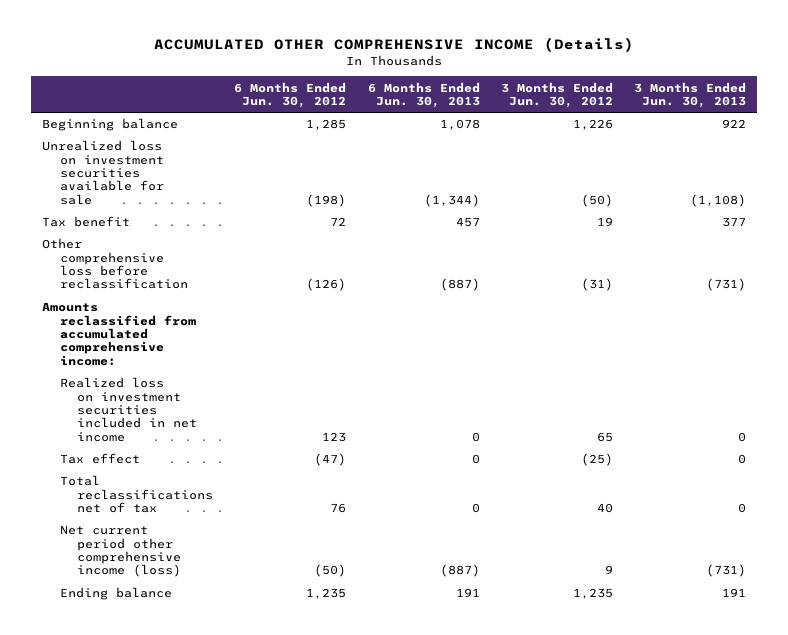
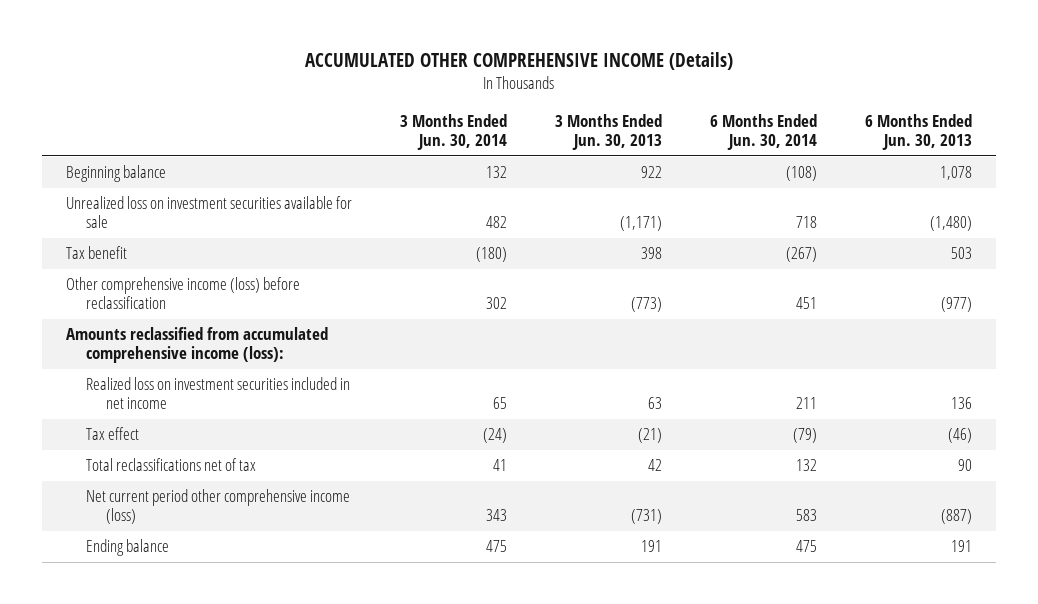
[234,81,347,109] 6 Months Ended Jun. 30, 2012 -> none
[500,81,613,109] 3 Months Ended Jun. 30, 2012 -> none
none -> [399,113,507,151] 3 Months Ended Jun. 30, 2014
none -> [709,113,817,151] 6 Months Ended Jun. 30, 2014
[423,193,480,207] (1,344) -> [930,216,973,232] (1,480)
[689,193,746,207] (1,108) -> [619,216,662,232] (1,171)
[455,217,480,228] 457 -> [951,247,973,260] 503
[721,217,746,228] 377 -> [640,247,662,260] 398
[42,238,188,290] Other comprehensive loss before reclassification -> [65,277,300,310] Other comprehensive income (loss) before reclassification
[439,278,480,292] (887) -> [941,297,973,313] (977)
[705,278,746,292] (731) -> [630,297,662,313] (773)
[42,302,196,366] Amounts reclassified from accumulated comprehensive income: -> [65,327,328,364] Amounts reclassified from accumulated comprehensive income (loss):
[471,431,480,442] 0 -> [951,397,973,410] 136
[737,431,746,442] 0 -> [647,397,662,410] 63
[471,454,480,465] 0 -> [948,428,973,444] (46)
[737,454,746,465] 0 -> [637,428,662,444] (21)
[471,502,480,513] 0 -> [958,459,973,472] 90
[737,502,746,513] 0 -> [647,459,662,472] 42

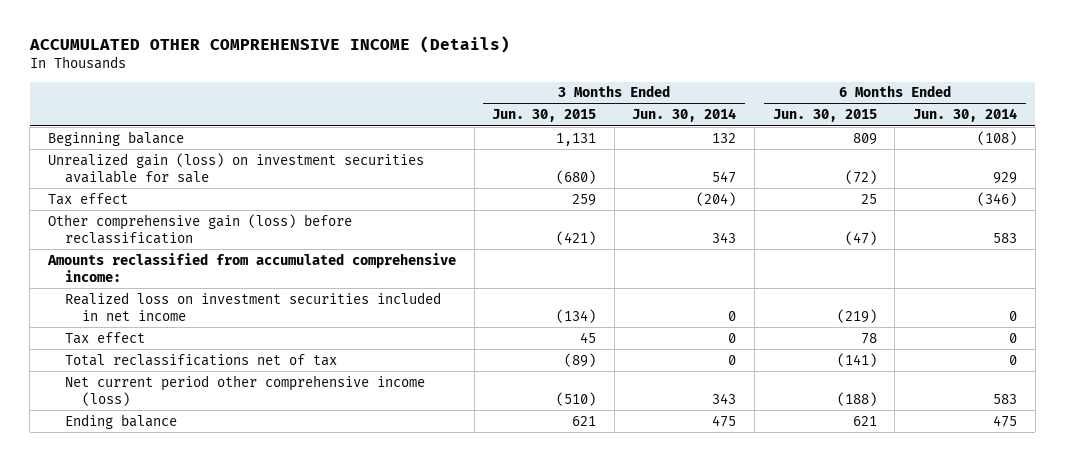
[554,113,662,151] 3 Months Ended Jun. 30, 2013 -> none
[865,113,973,151] 6 Months Ended Jun. 30, 2013 -> none
none -> [492,109,597,123] Jun. 30, 2015
none -> [772,109,877,123] Jun. 30, 2015
[65,196,352,229] Unrealized loss on investment securities available for sale -> [47,152,424,183] Unrealized gain (loss) on investment securities available for sale
[485,216,507,229] 482 -> [712,170,737,183] 547
[795,216,817,229] 718 -> [992,171,1017,184] 929
[65,246,127,260] Tax benefit -> [47,192,128,205] Tax effect
[475,247,507,263] (180) -> [696,191,737,206] (204)
[785,247,817,263] (267) -> [976,191,1017,206] (346)
[65,277,300,310] Other comprehensive income (loss) before reclassification -> [47,213,352,244] Other comprehensive gain (loss) before reclassification
[485,297,507,310] 302 -> [712,231,737,243] 343
[795,297,817,310] 451 -> [992,232,1017,243] 583
[65,327,328,364] Amounts reclassified from accumulated comprehensive income (loss): -> [46,252,456,282] Amounts reclassified from accumulated comprehensive income:
[492,397,507,410] 65 -> [728,310,737,321] 0
[795,397,817,410] 211 -> [1008,310,1017,321] 0
[482,428,507,444] (24) -> [728,332,737,343] 0
[792,428,817,444] (79) -> [1008,332,1017,343] 0
[492,459,507,472] 41 -> [728,354,737,365] 0
[795,459,817,472] 132 -> [1008,354,1017,365] 0

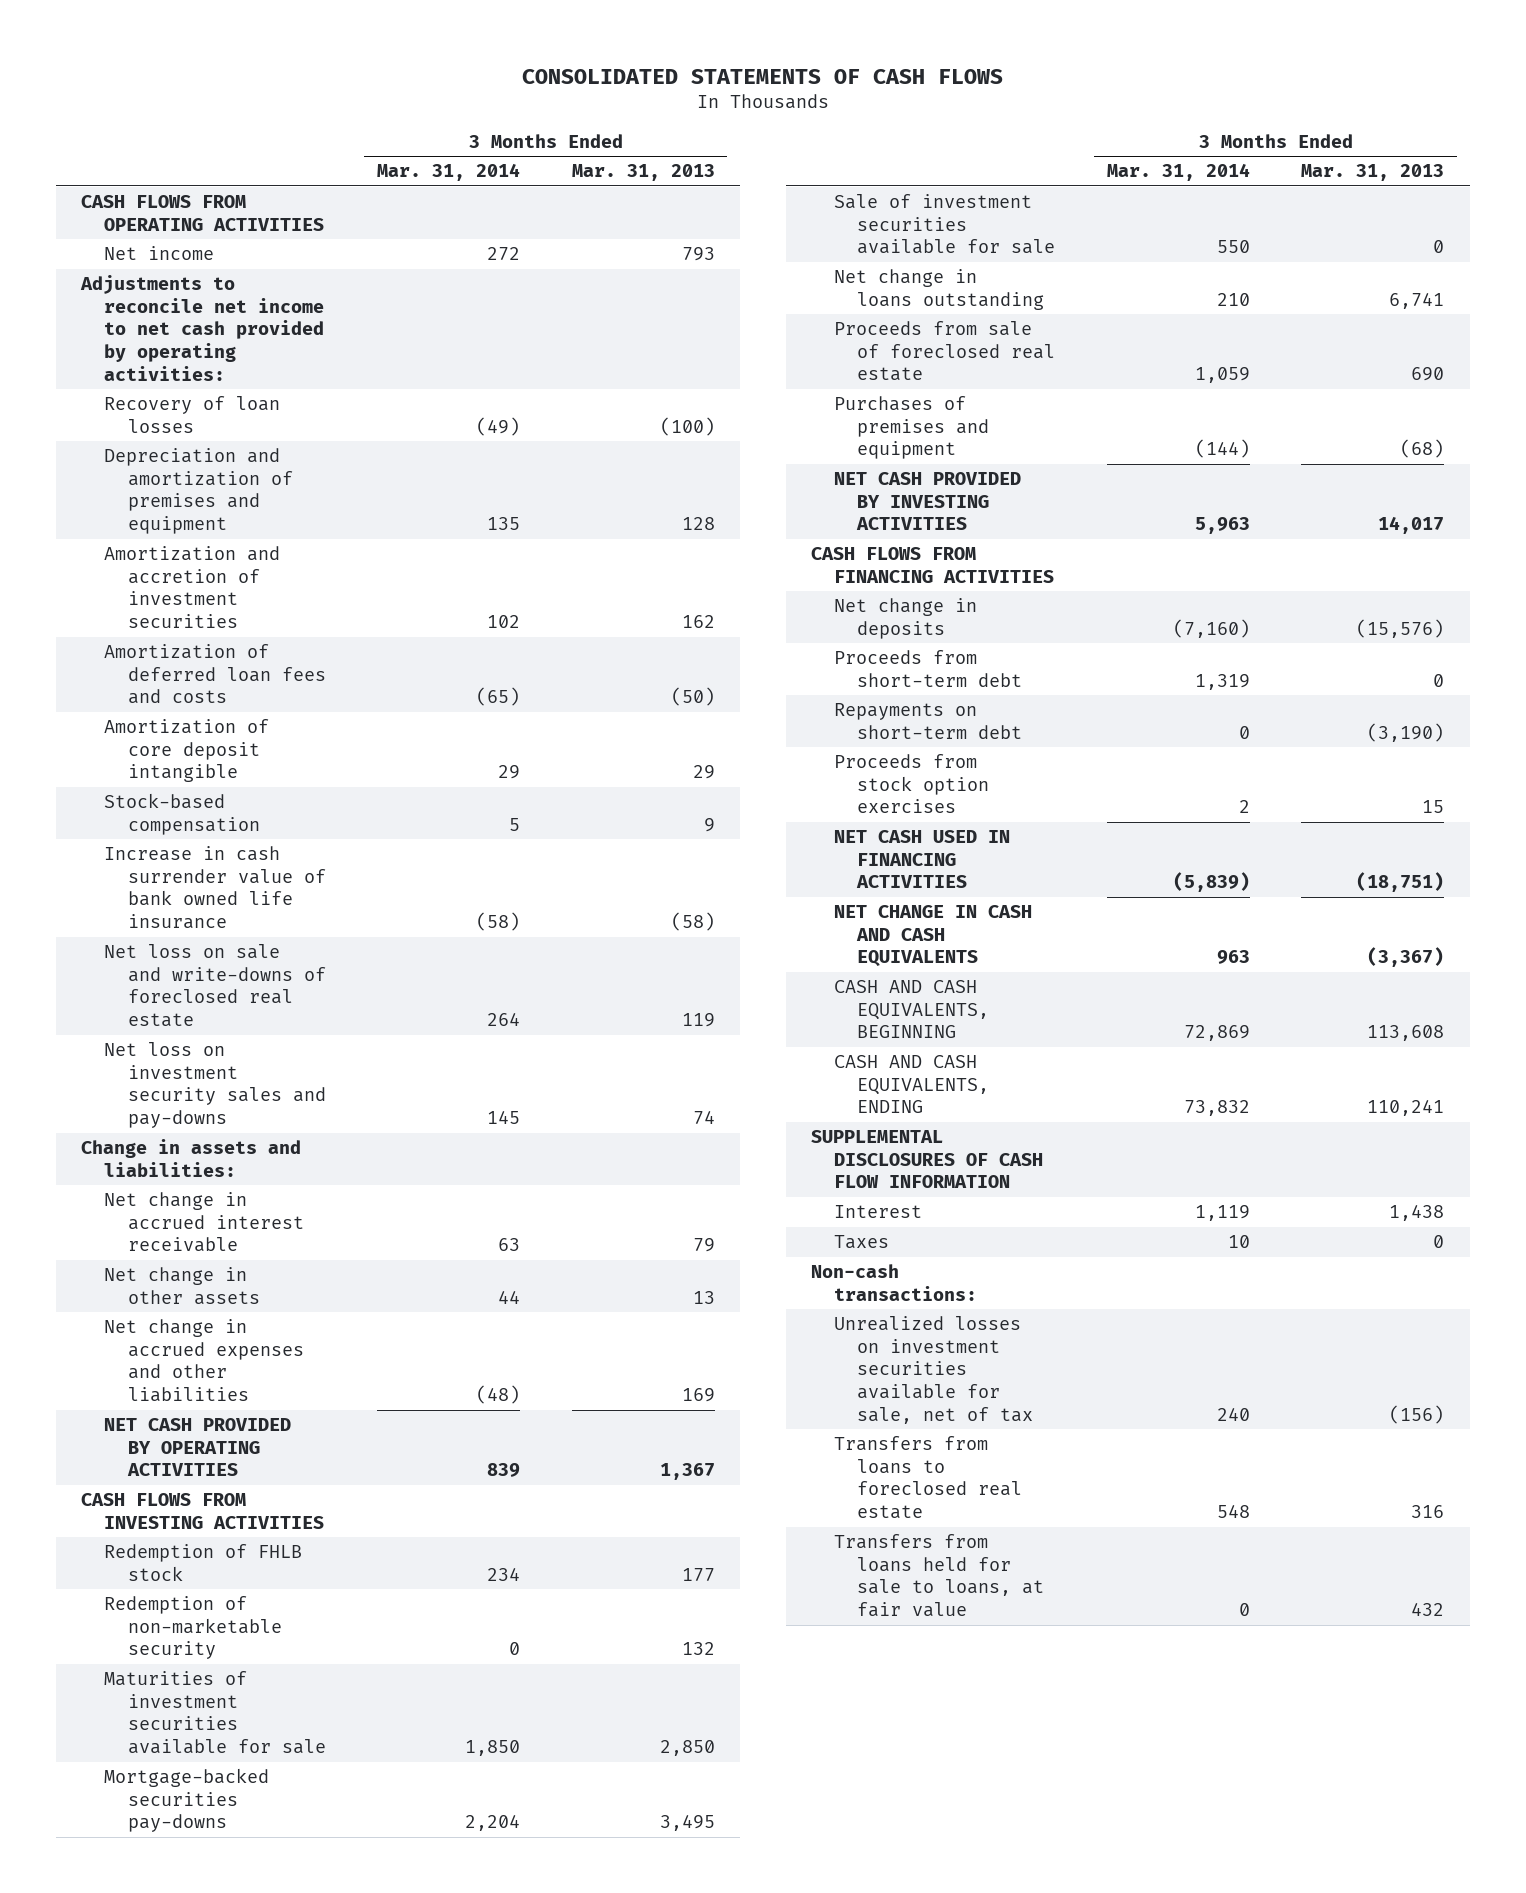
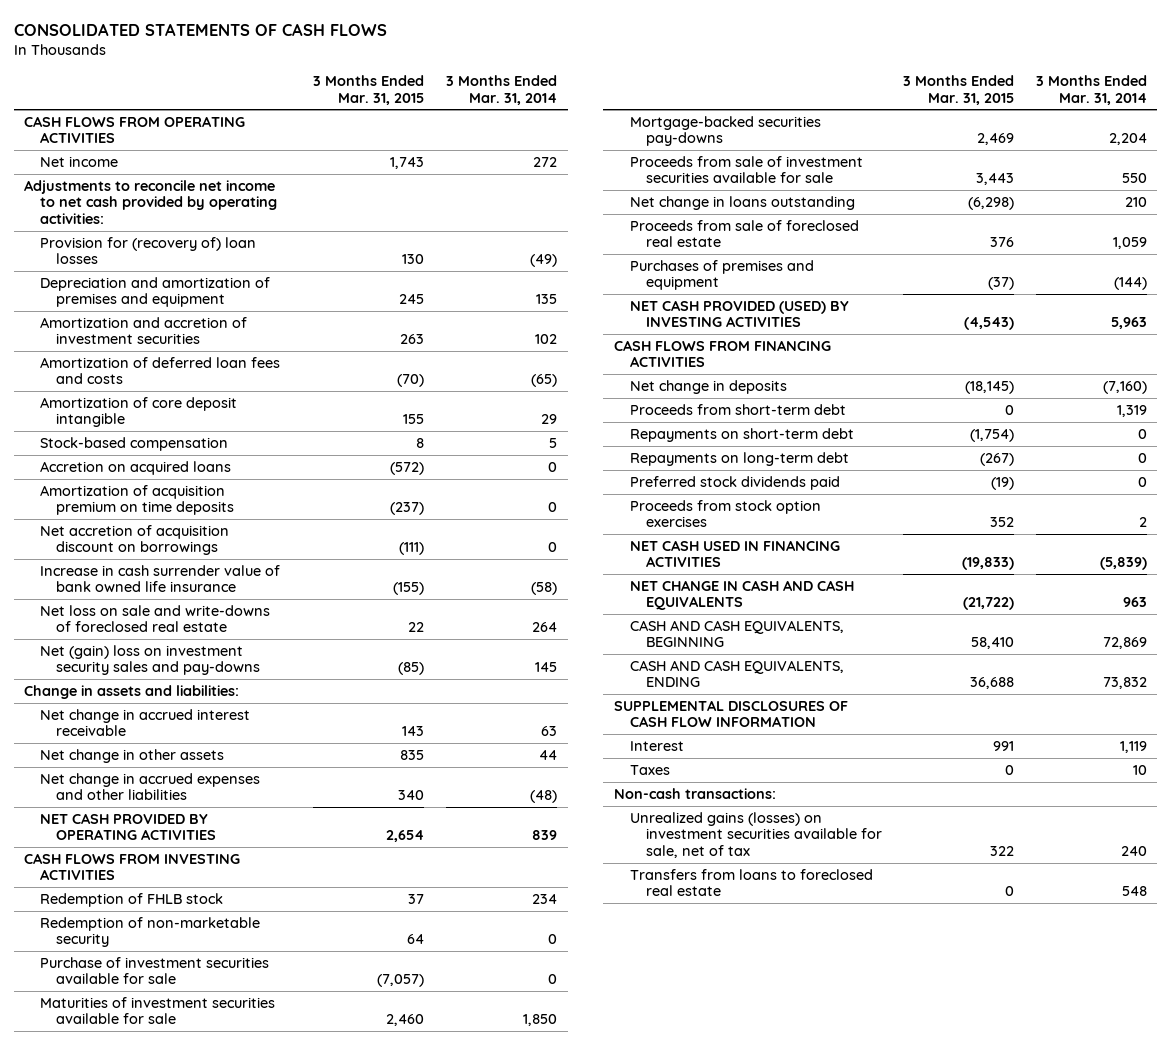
[571,164,715,182] Mar. 31, 2013 -> none
none -> [313,75,425,105] 3 Months Ended Mar. 31, 2015
[104,396,281,433] Recovery of loan losses -> [40,236,257,265] Provision for (recovery of) loan losses
none -> [40,460,232,475] Accretion on acquired loans
none -> [40,484,235,516] Amortization of acquisition premium on time deposits
none -> [40,524,230,556] Net accretion of acquisition discount on borrowings
[104,1042,326,1129] Net loss on investment security sales and pay-downs -> [40,644,261,676] Net (gain) loss on investment security sales and pay-downs
none -> [40,956,270,985] Purchase of investment securities available for sale
[834,194,1056,255] Sale of investment securities available for sale -> [629,155,863,184] Proceeds from sale of investment securities available for sale
[834,472,1022,531] NET CASH PROVIDED BY INVESTING ACTIVITIES -> [629,299,849,328] NET CASH PROVIDED (USED) BY INVESTING ACTIVITIES
none -> [629,451,849,466] Repayments on long-term debt
none -> [629,475,840,490] Preferred stock dividends paid
[834,1316,1034,1424] Unrealized losses on investment securities available for sale, net of tax -> [629,811,882,859] Unrealized gains (losses) on investment securities available for sale, net of tax
[834,1534,1045,1618] Transfers from loans held for sale to loans, at fair value -> none

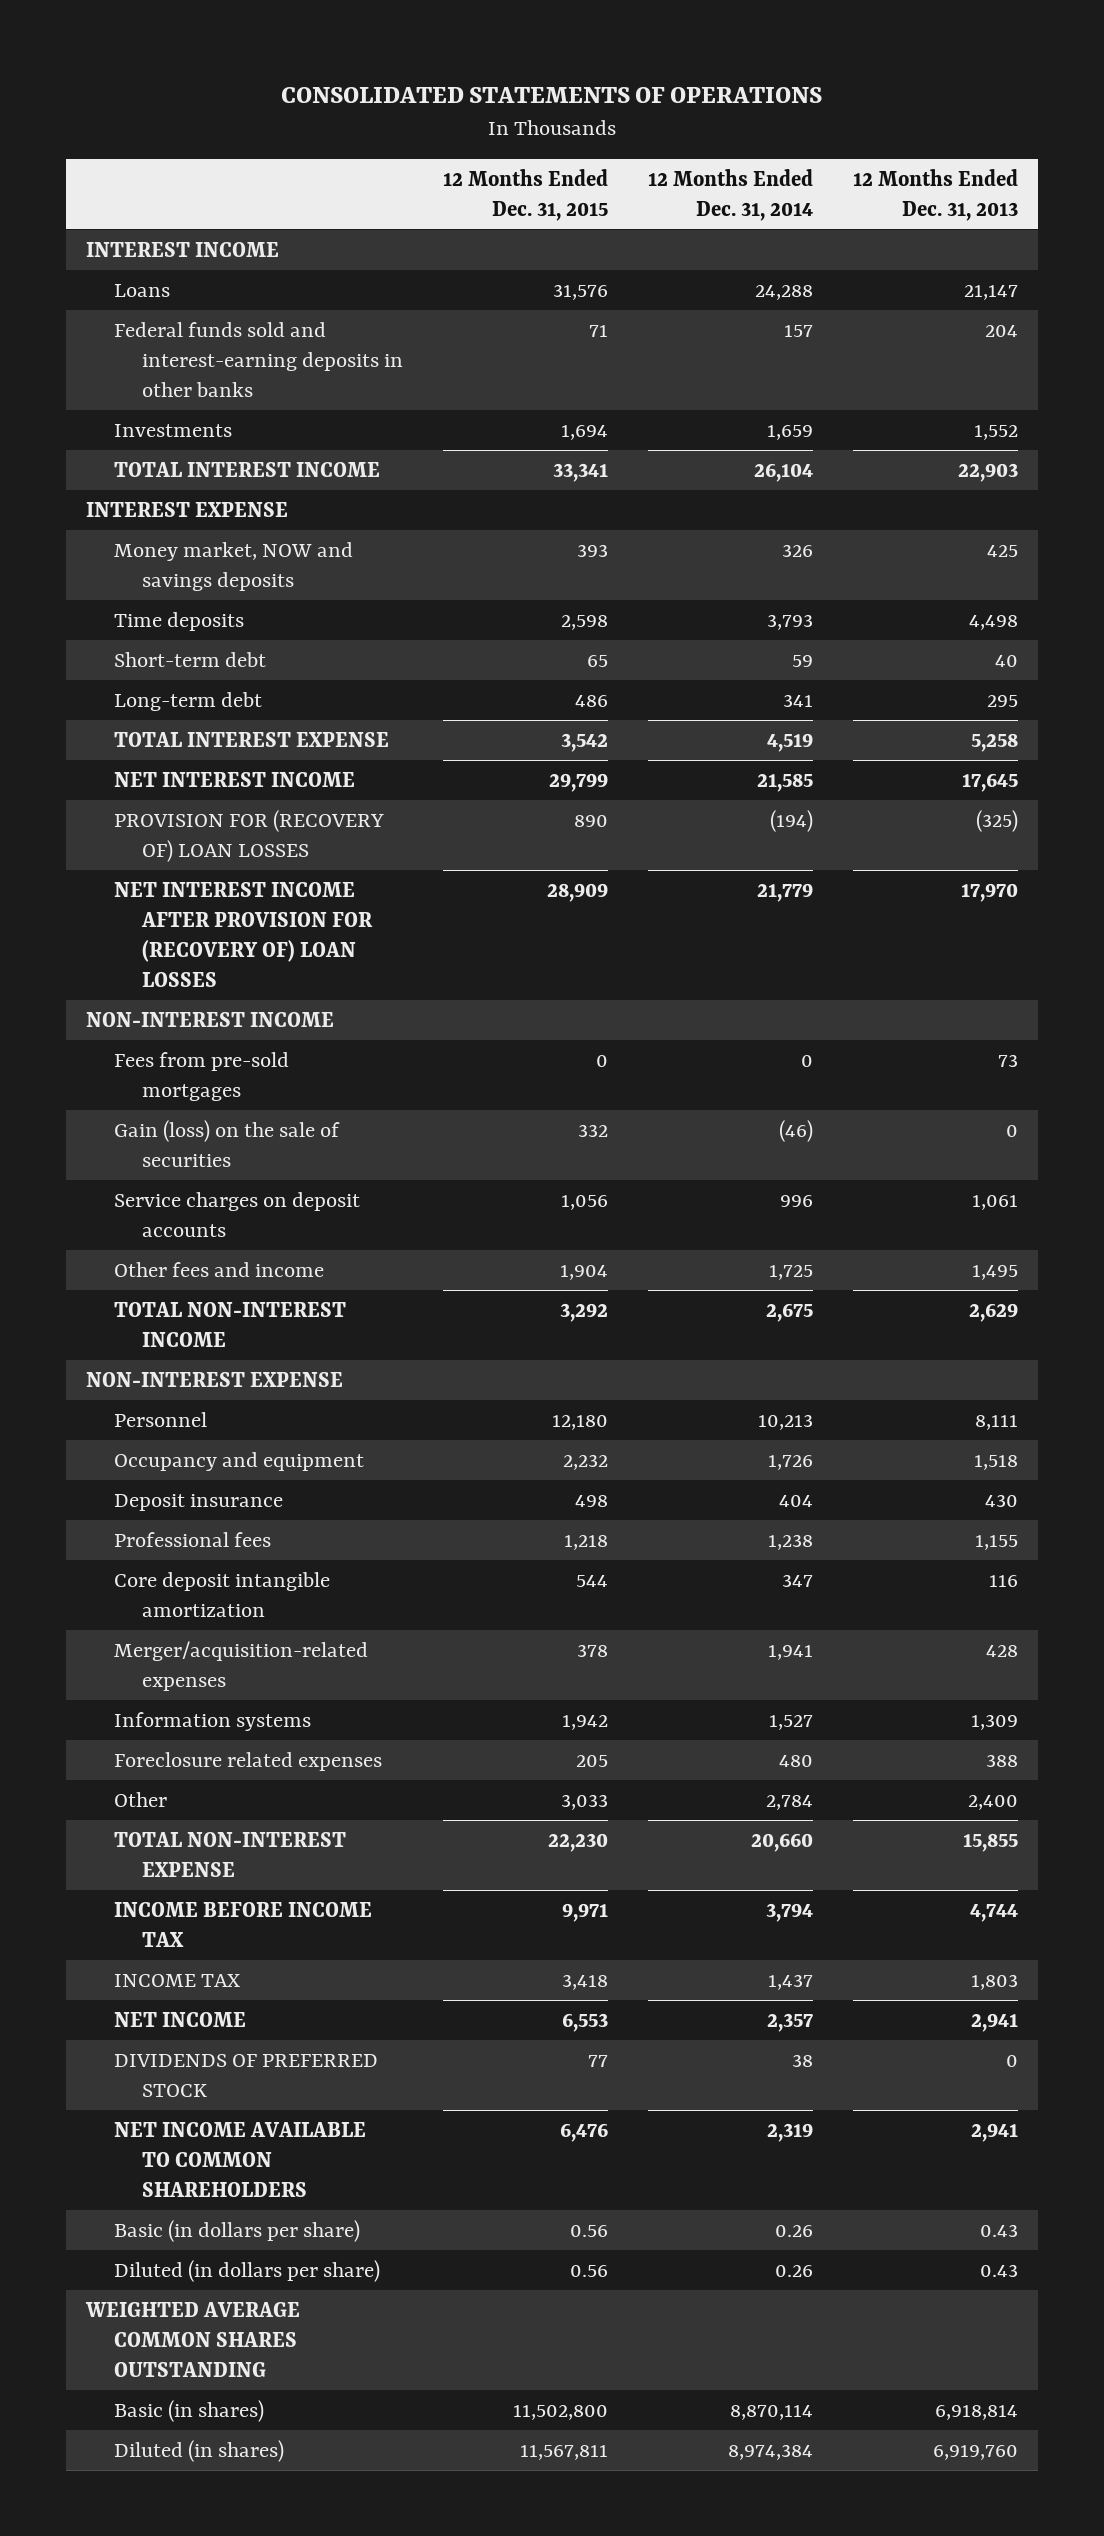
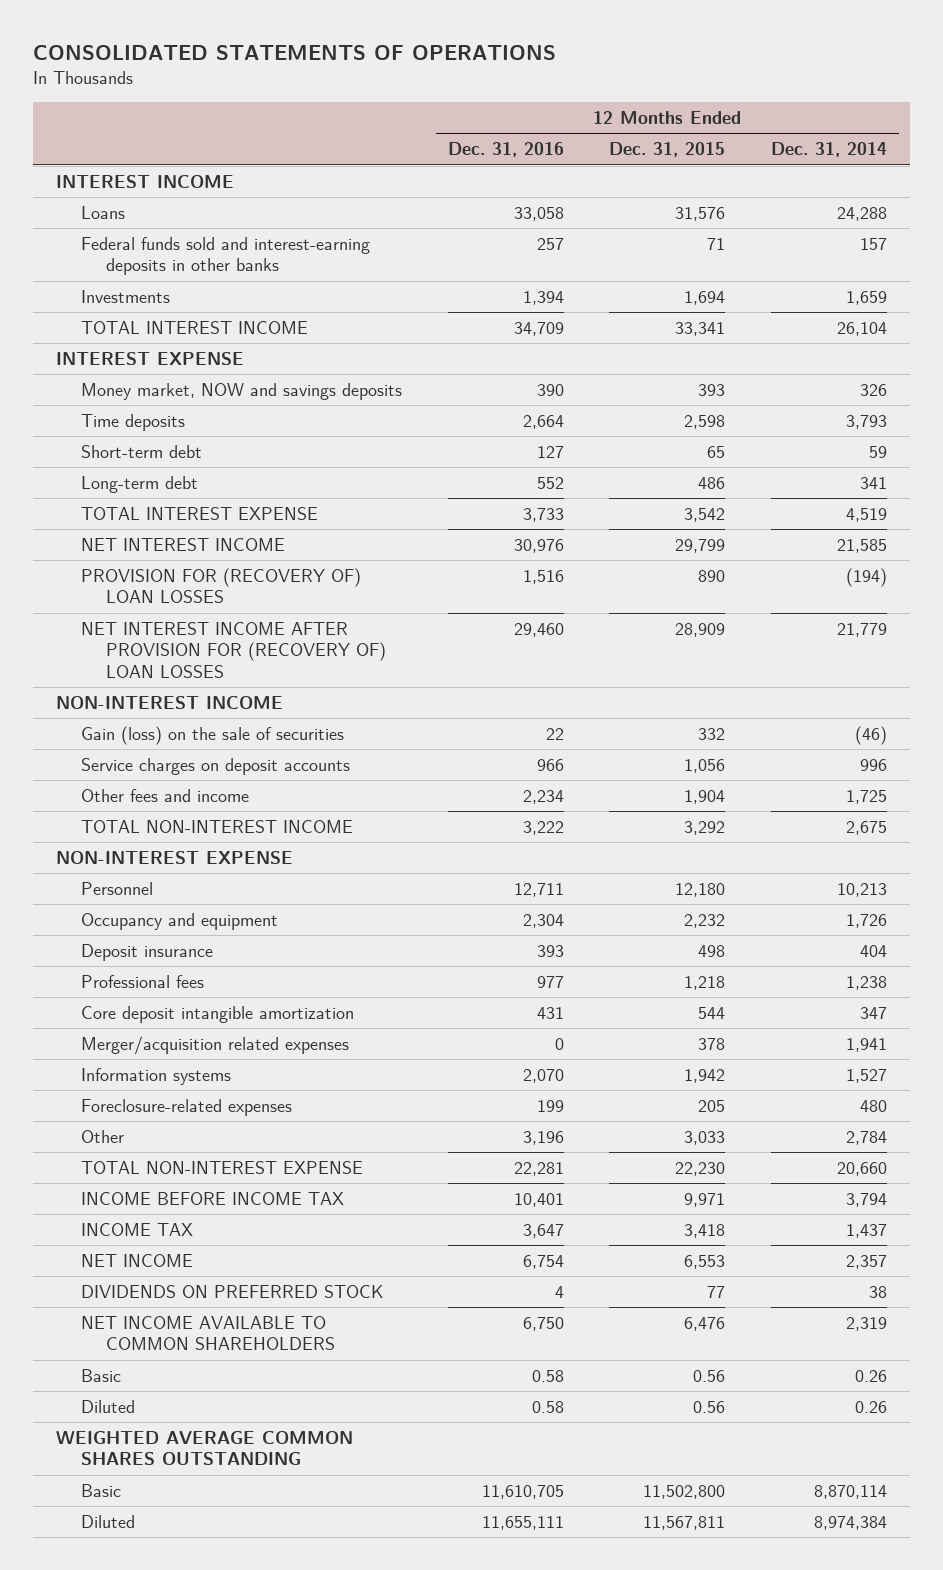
[853,168,1019,221] 12 Months Ended Dec. 31, 2013 -> none
none -> [447,142,564,158] Dec. 31, 2016
[114,1051,290,1101] Fees from pre-sold mortgages -> none
[114,1640,369,1691] Merger/acquisition-related expenses -> [80,1035,349,1055] Merger/acquisition related expenses
[114,1751,383,1771] Foreclosure related expenses -> [80,1098,292,1116] Foreclosure-related expenses
[114,2053,379,2097] DIVIDENDS OF PREFERRED STOCK -> [80,1284,383,1298] DIVIDENDS ON PREFERRED STOCK
[114,2219,361,2242] Basic (in dollars per share) -> [80,1368,121,1382] Basic
[114,2259,381,2282] Diluted (in dollars per share) -> [80,1399,135,1413] Diluted
[114,2399,265,2422] Basic (in shares) -> [80,1483,121,1497] Basic
[114,2439,285,2462] Diluted (in shares) -> [80,1514,135,1528] Diluted

